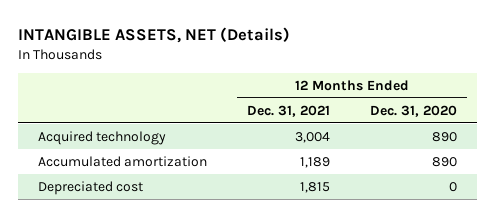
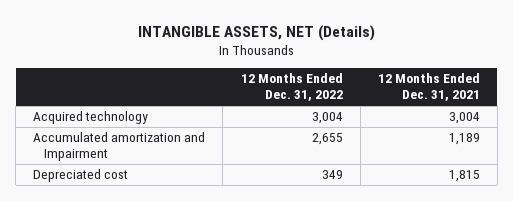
[369,104,457,117] Dec. 31, 2020 -> none
none -> [240,73,343,102] 12 Months Ended Dec. 31, 2022
[37,155,207,167] Accumulated amortization -> [33,132,206,162] Accumulated amortization and Impairment

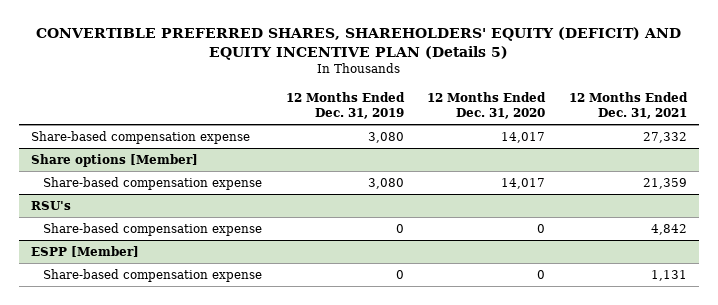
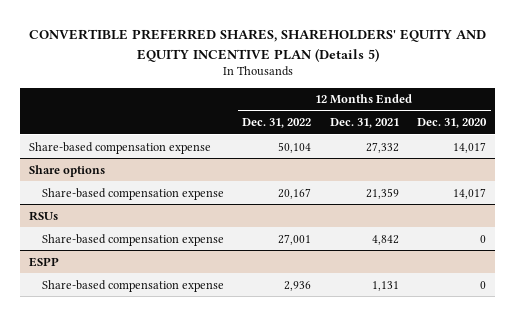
[36,27,682,61] CONVERTIBLE PREFERRED SHARES, SHAREHOLDERS' EQUITY (DEFICIT) AND EQUITY INCENTIVE PLAN (Details 5) -> [28,29,486,62] CONVERTIBLE PREFERRED SHARES, SHAREHOLDERS' EQUITY AND EQUITY INCENTIVE PLAN (Details 5)
[285,91,405,120] 12 Months Ended Dec. 31, 2019 -> none
none -> [242,118,312,129] Dec. 31, 2022
[30,153,198,167] Share options [Member] -> [29,164,106,177] Share options
[30,200,71,210] RSU's -> [29,210,59,221] RSUs
[30,245,139,257] ESPP [Member] -> [29,256,60,267] ESPP

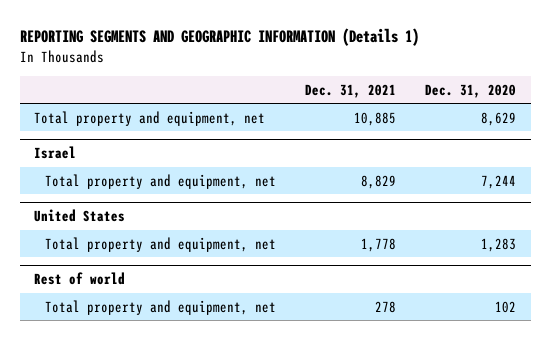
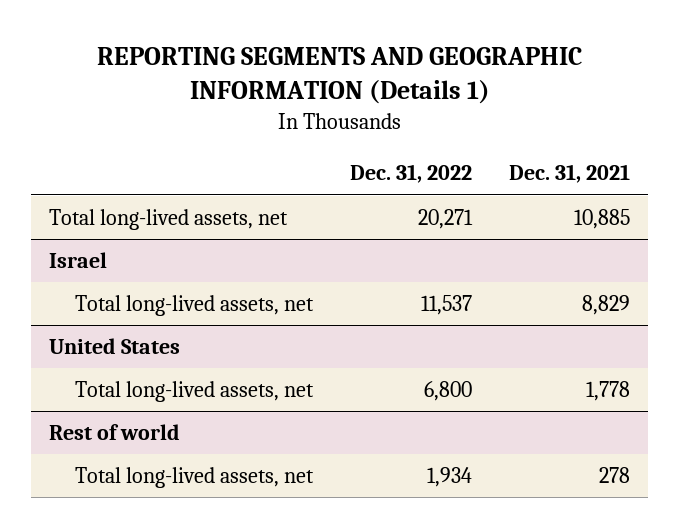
[425,83,517,98] Dec. 31, 2020 -> none
none -> [350,164,473,184] Dec. 31, 2022
[34,110,266,126] Total property and equipment, net -> [49,209,289,231] Total long-lived assets, net
[44,173,276,189] Total property and equipment, net -> [75,295,315,317] Total long-lived assets, net
[44,236,276,252] Total property and equipment, net -> [75,381,315,403] Total long-lived assets, net
[44,299,276,315] Total property and equipment, net -> [75,467,315,489] Total long-lived assets, net

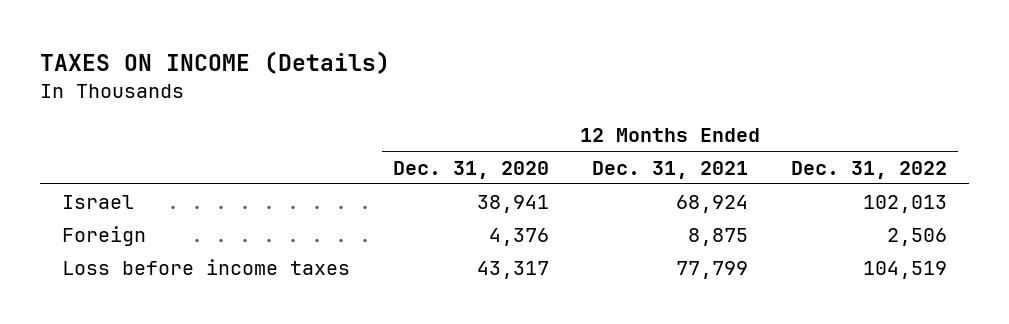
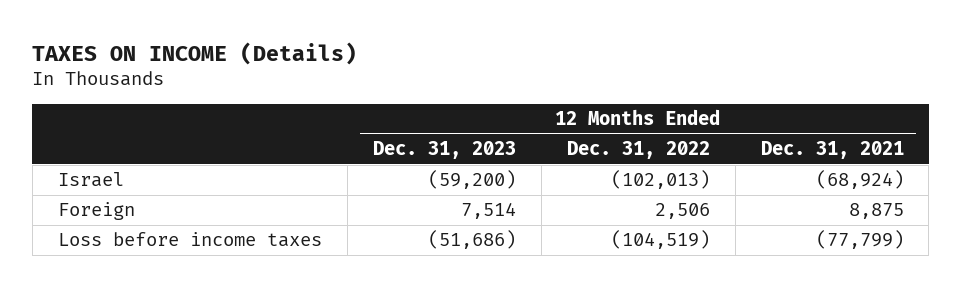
[392,160,549,179] Dec. 31, 2020 -> none
none -> [372,141,516,160] Dec. 31, 2023
[676,194,749,213] 68,924 -> [815,170,904,190] (68,924)
[863,194,948,213] 102,013 -> [610,170,710,190] (102,013)
[676,260,749,279] 77,799 -> [815,230,904,250] (77,799)
[863,260,948,279] 104,519 -> [610,230,710,250] (104,519)

